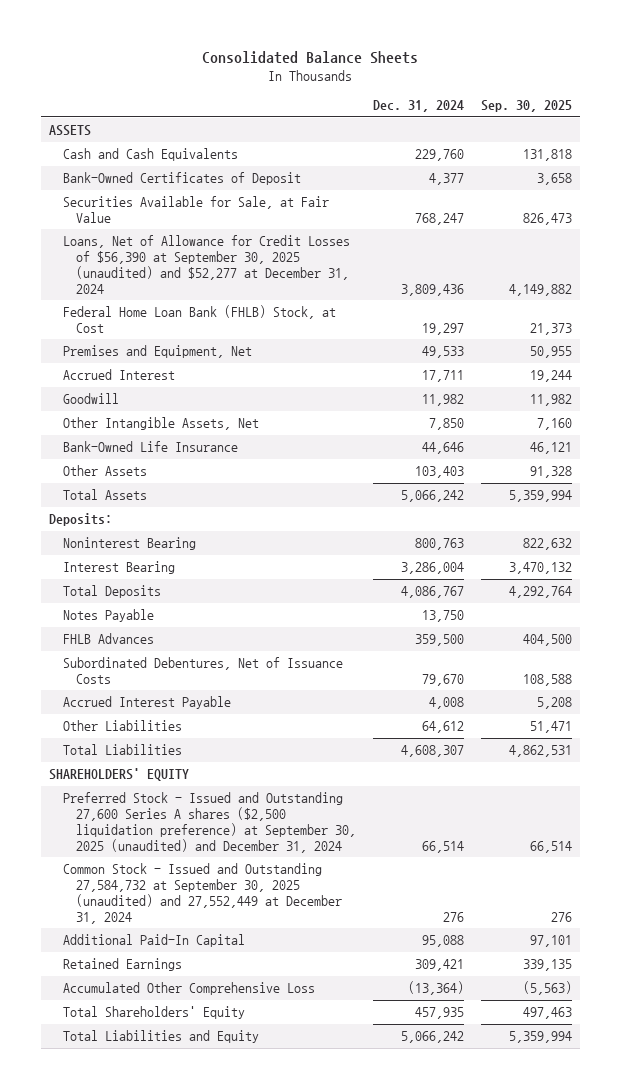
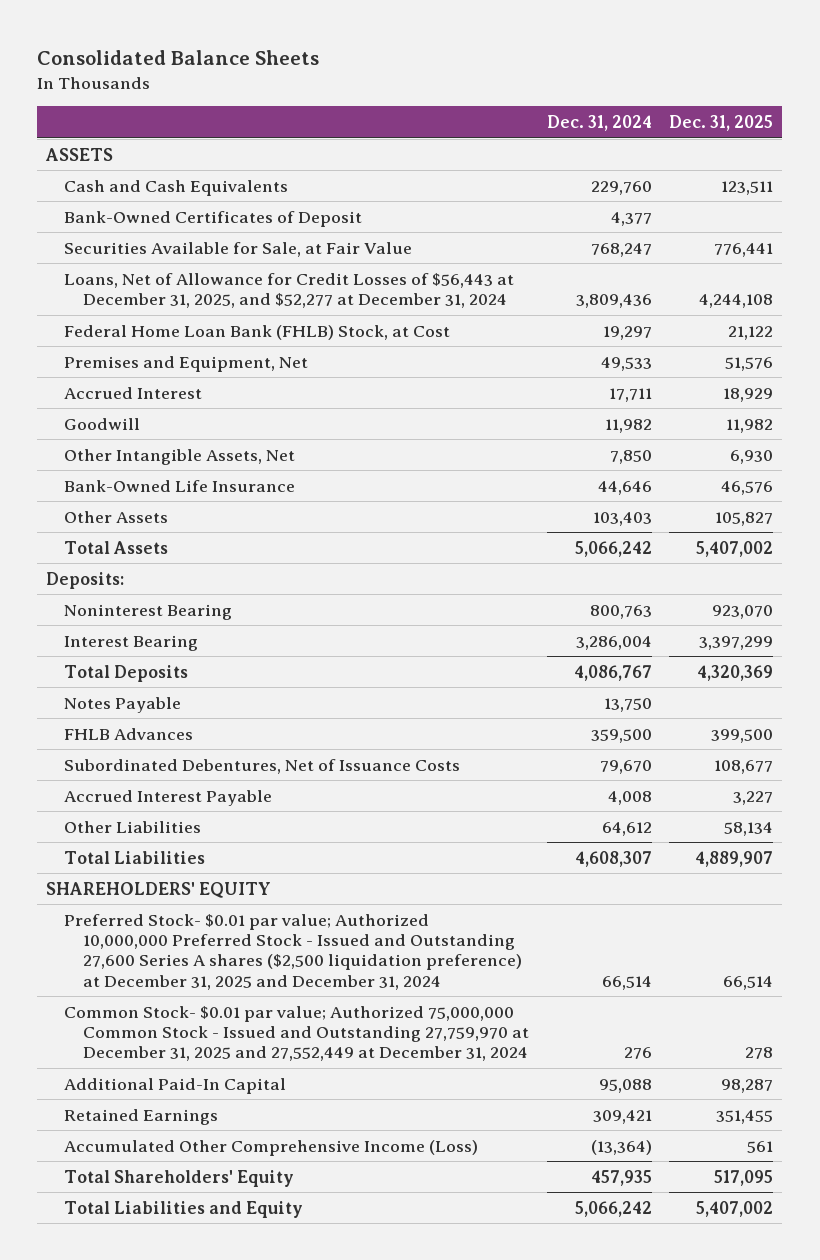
[480,100,572,113] Sep. 30, 2025 -> none
none -> [669,114,774,131] Dec. 31, 2025
[62,235,350,294] Loans, Net of Allowance for Credit Losses of $56,390 at September 30, 2025 (unaudited) and $52,277 at December 31, 2024 -> [64,272,515,309] Loans, Net of Allowance for Credit Losses of $56,443 at December 31, 2025, and $52,277 at December 31, 2024
[62,792,357,853] Preferred Stock - Issued and Outstanding 27,600 Series A shares ($2,500 liquidation preference) at September 30, 2025 (unaudited) and December 31, 2024 -> [64,913,522,990] Preferred Stock- $0.01 par value; Authorized 10,000,000 Preferred Stock - Issued and Outstanding 27,600 Series A shares ($2,500 liquidation preference) at December 31, 2025 and December 31, 2024
[62,863,343,924] Common Stock - Issued and Outstanding 27,584,732 at September 30, 2025 (unaudited) and 27,552,449 at December 31, 2024 -> [64,1005,529,1062] Common Stock- $0.01 par value; Authorized 75,000,000 Common Stock - Issued and Outstanding 27,759,970 at December 31, 2025 and 27,552,449 at December 31, 2024
[62,982,315,996] Accumulated Other Comprehensive Loss -> [64,1139,479,1156] Accumulated Other Comprehensive Income (Loss)

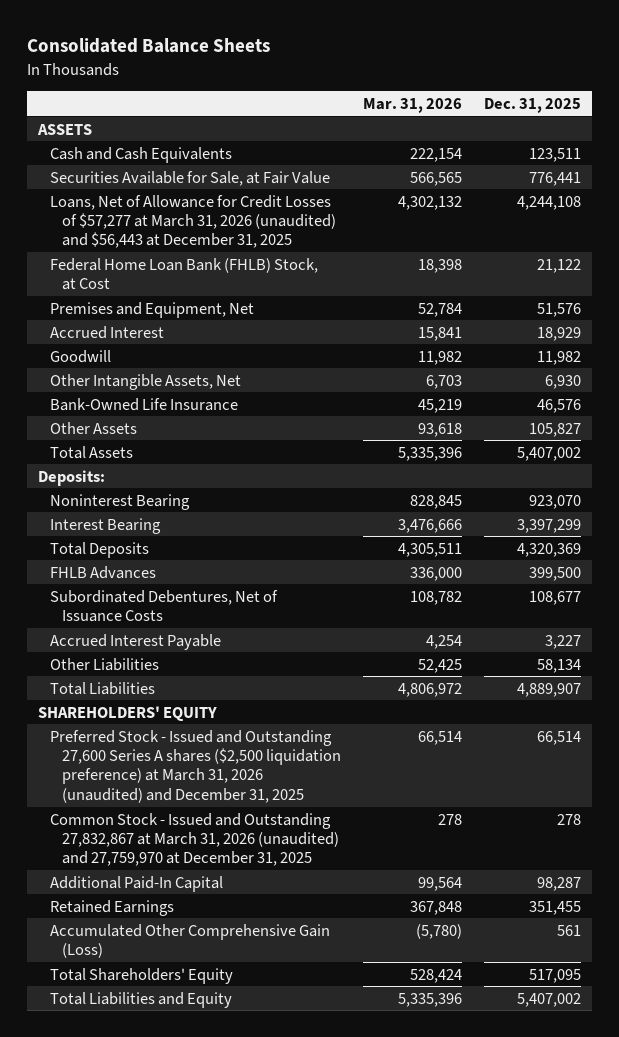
[546,114,652,131] Dec. 31, 2024 -> none
none -> [362,97,462,113] Mar. 31, 2026
[64,210,363,227] Bank-Owned Certificates of Deposit -> none
[64,272,515,309] Loans, Net of Allowance for Credit Losses of $56,443 at December 31, 2025, and $52,277 at December 31, 2024 -> [49,194,336,249] Loans, Net of Allowance for Credit Losses of $57,277 at March 31, 2026 (unaudited) and $56,443 at December 31, 2025
[64,696,182,713] Notes Payable -> none
[64,913,522,990] Preferred Stock- $0.01 par value; Authorized 10,000,000 Preferred Stock - Issued and Outstanding 27,600 Series A shares ($2,500 liquidation preference) at December 31, 2025 and December 31, 2024 -> [49,729,341,803] Preferred Stock - Issued and Outstanding 27,600 Series A shares ($2,500 liquidation preference) at March 31, 2026 (unaudited) and December 31, 2025
[64,1005,529,1062] Common Stock- $0.01 par value; Authorized 75,000,000 Common Stock - Issued and Outstanding 27,759,970 at December 31, 2025 and 27,552,449 at December 31, 2024 -> [49,812,339,867] Common Stock - Issued and Outstanding 27,832,867 at March 31, 2026 (unaudited) and 27,759,970 at December 31, 2025
[64,1139,479,1156] Accumulated Other Comprehensive Income (Loss) -> [49,923,330,959] Accumulated Other Comprehensive Gain (Loss)

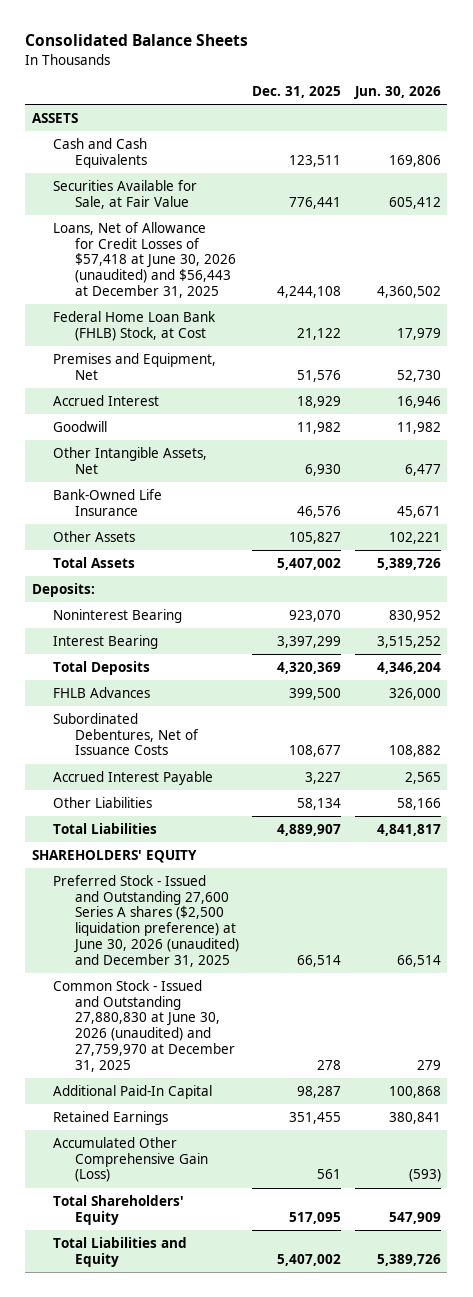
[362,97,462,113] Mar. 31, 2026 -> none
none -> [353,85,441,99] Jun. 30, 2026
[49,194,336,249] Loans, Net of Allowance for Credit Losses of $57,277 at March 31, 2026 (unaudited) and $56,443 at December 31, 2025 -> [53,221,236,299] Loans, Net of Allowance for Credit Losses of $57,418 at June 30, 2026 (unaudited) and $56,443 at December 31, 2025
[49,729,341,803] Preferred Stock - Issued and Outstanding 27,600 Series A shares ($2,500 liquidation preference) at March 31, 2026 (unaudited) and December 31, 2025 -> [53,874,239,967] Preferred Stock - Issued and Outstanding 27,600 Series A shares ($2,500 liquidation preference) at June 30, 2026 (unaudited) and December 31, 2025
[49,812,339,867] Common Stock - Issued and Outstanding 27,832,867 at March 31, 2026 (unaudited) and 27,759,970 at December 31, 2025 -> [53,979,235,1072] Common Stock - Issued and Outstanding 27,880,830 at June 30, 2026 (unaudited) and 27,759,970 at December 31, 2025

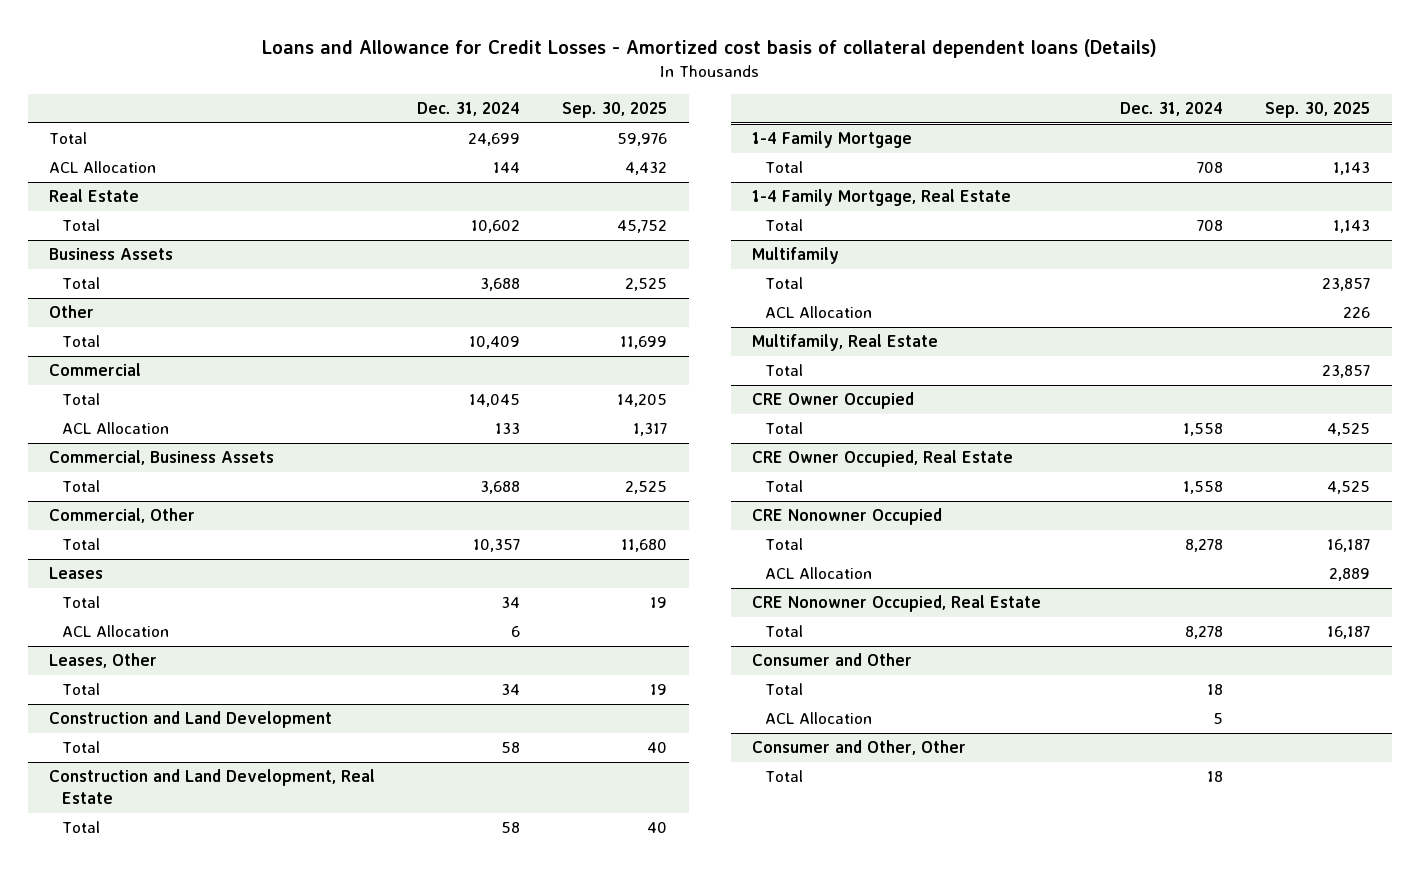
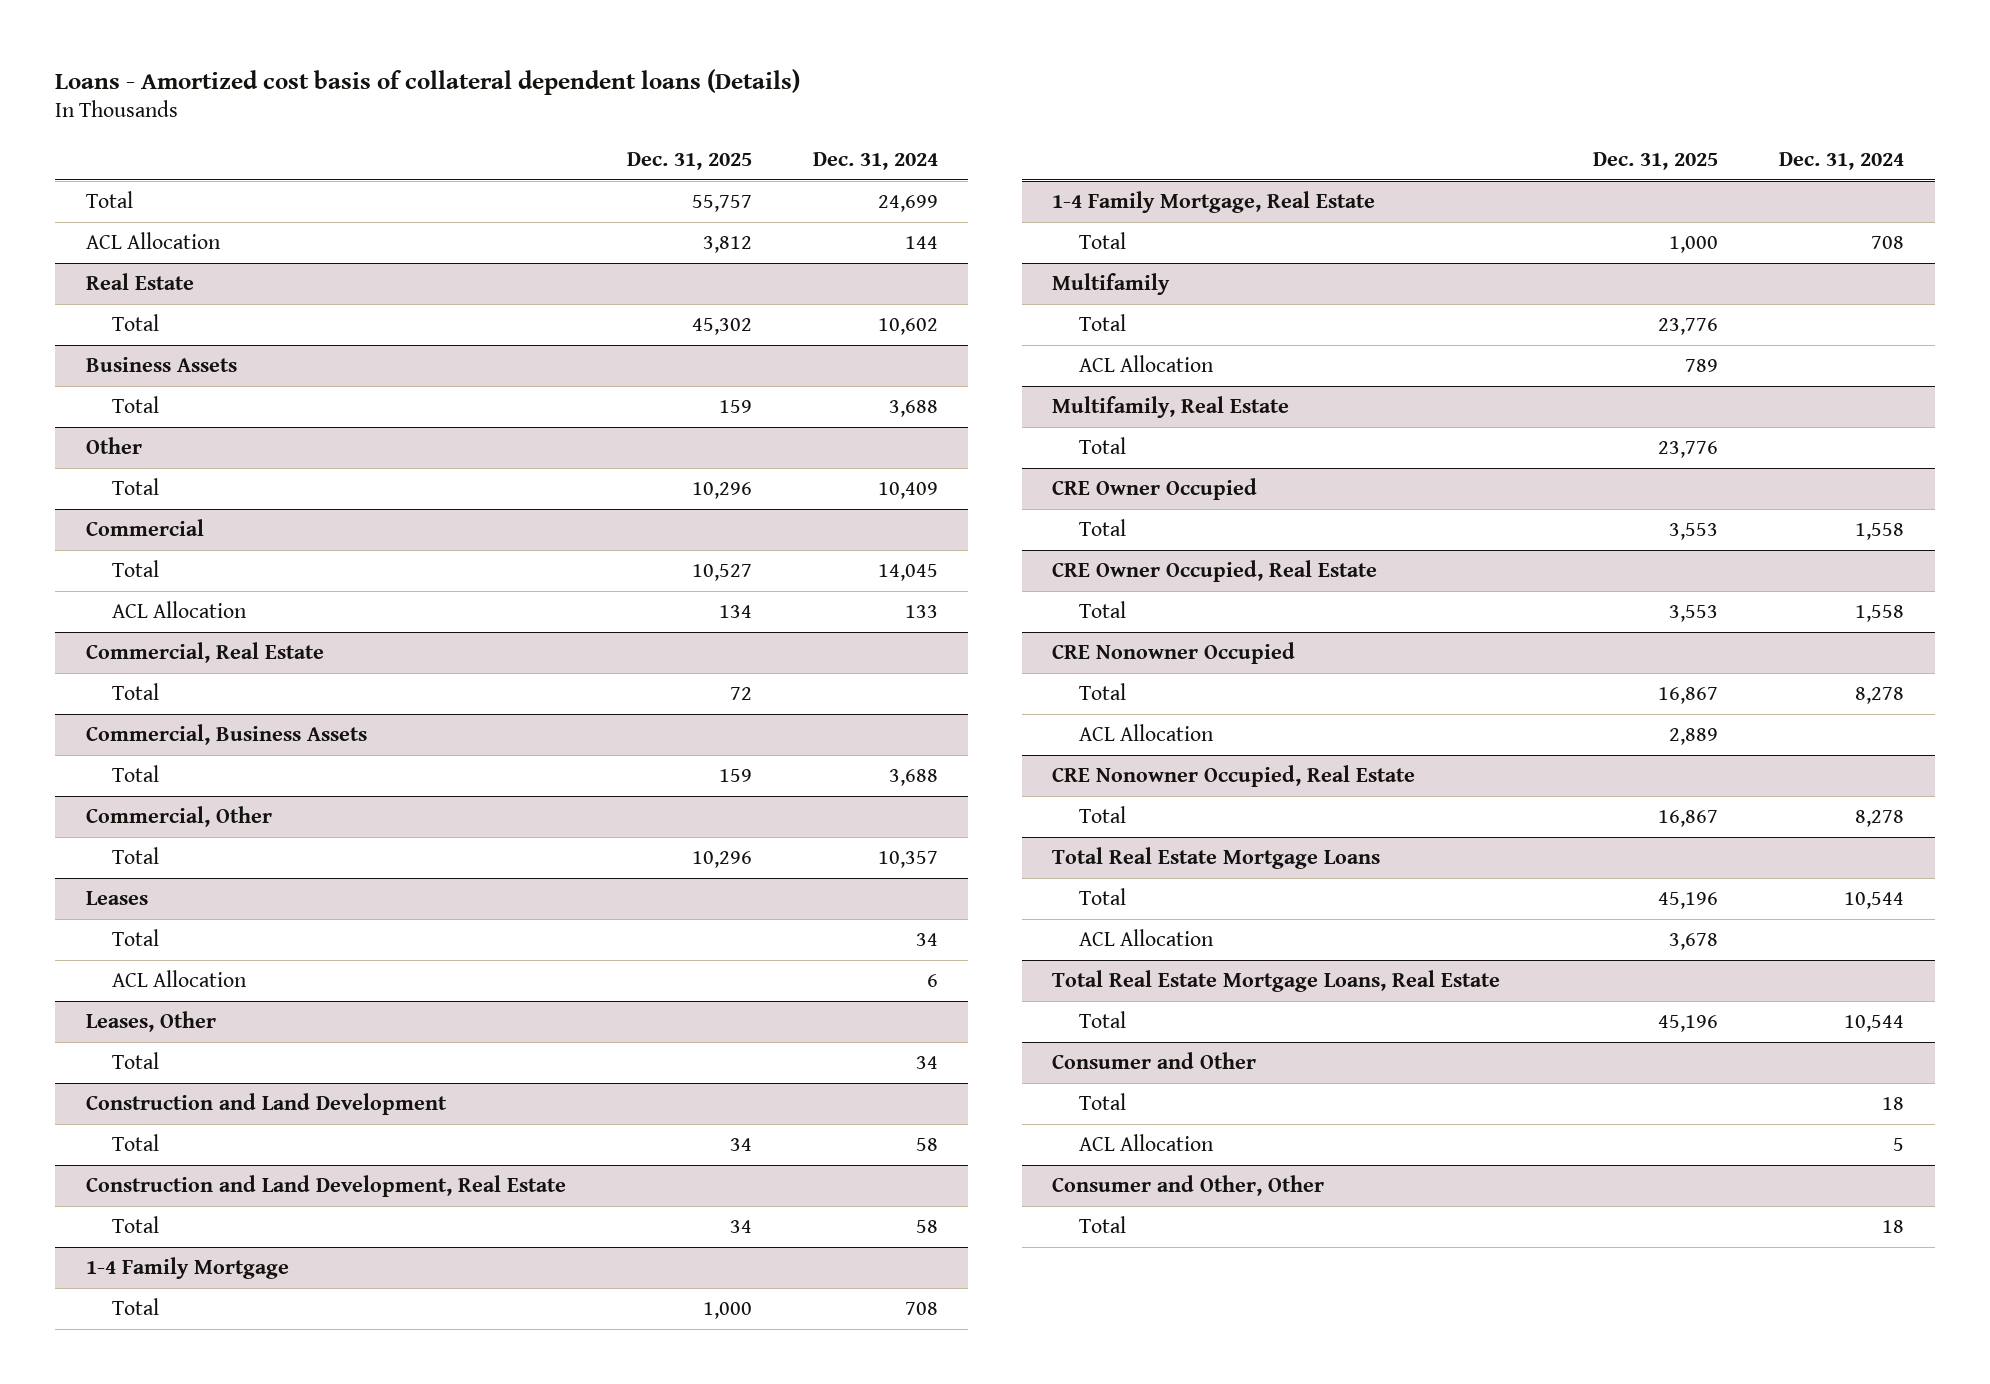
[261,38,1157,58] Loans and Allowance for Credit Losses - Amortized cost basis of collateral dependent loans (Details) -> [55,68,801,95] Loans - Amortized cost basis of collateral dependent loans (Details)
[562,102,668,119] Sep. 30, 2025 -> none
none -> [626,151,752,170] Dec. 31, 2025
none -> [85,642,324,664] Commercial, Real Estate
none -> [112,683,160,701] Total
none -> [1052,847,1381,870] Total Real Estate Mortgage Loans
none -> [1078,888,1126,906] Total
none -> [1078,929,1214,947] ACL Allocation
none -> [1052,970,1501,993] Total Real Estate Mortgage Loans, Real Estate
none -> [1078,1011,1126,1029] Total

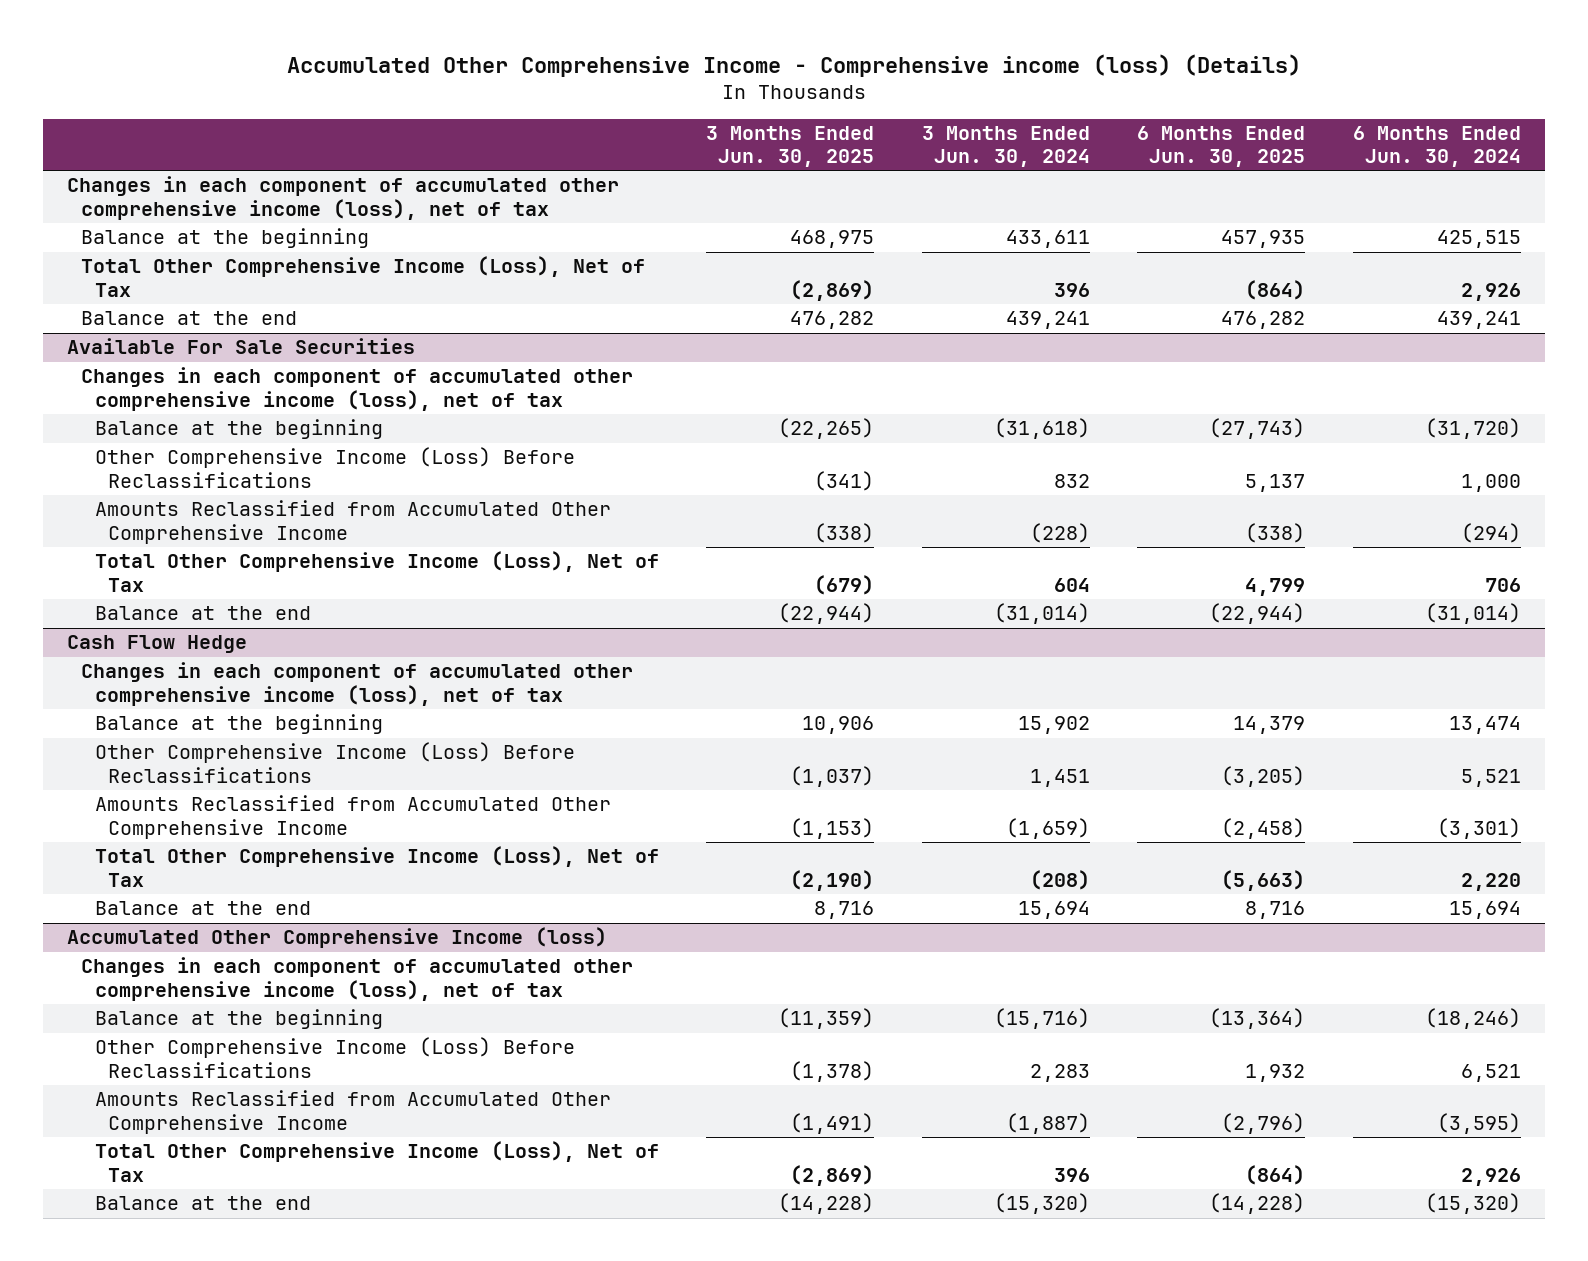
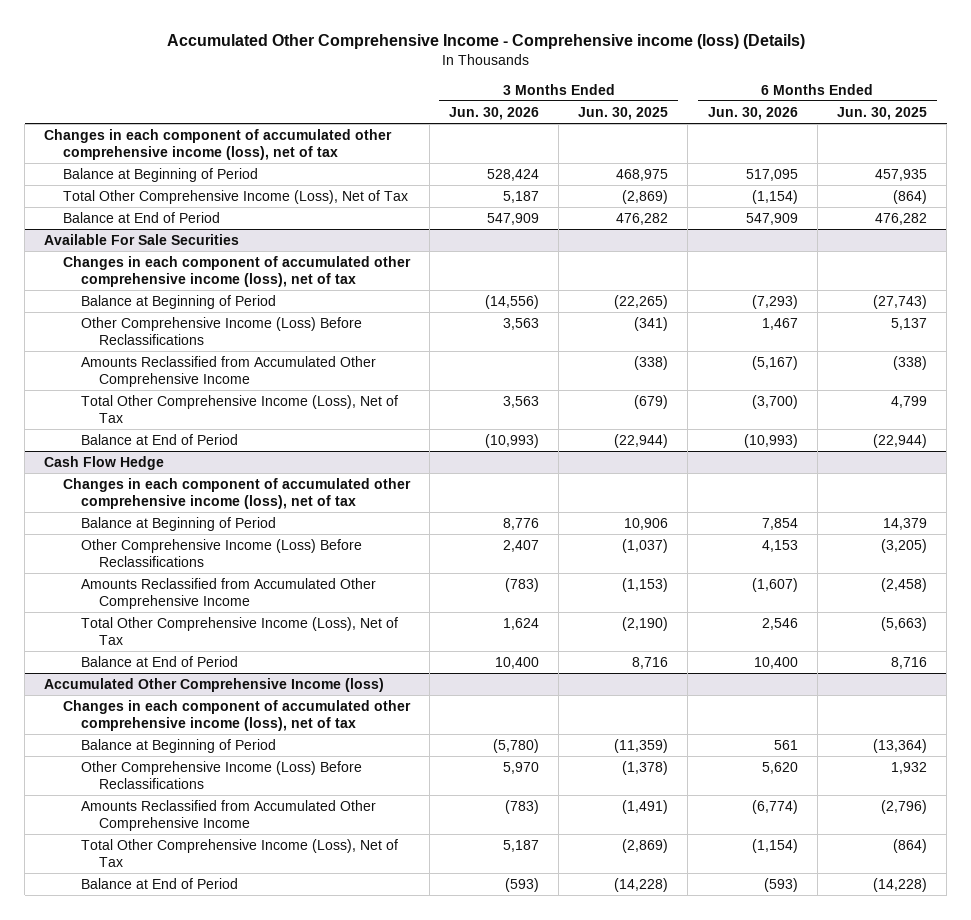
[921,125,1090,168] 3 Months Ended Jun. 30, 2024 -> none
[1353,125,1522,168] 6 Months Ended Jun. 30, 2024 -> none
none -> [448,106,539,120] Jun. 30, 2026
none -> [707,106,798,120] Jun. 30, 2026
[80,228,369,249] Balance at the beginning -> [62,167,258,182] Balance at Beginning of Period
[80,311,297,326] Balance at the end -> [62,211,220,223] Balance at End of Period
[94,419,383,440] Balance at the beginning -> [80,294,276,309] Balance at Beginning of Period
[94,606,311,621] Balance at the end -> [80,433,238,445] Balance at End of Period
[94,714,383,735] Balance at the beginning -> [80,516,276,531] Balance at Beginning of Period
[94,901,311,916] Balance at the end -> [80,655,238,667] Balance at End of Period
[94,1009,383,1030] Balance at the beginning -> [80,738,276,753] Balance at Beginning of Period
[94,1196,311,1211] Balance at the end -> [80,877,238,889] Balance at End of Period

